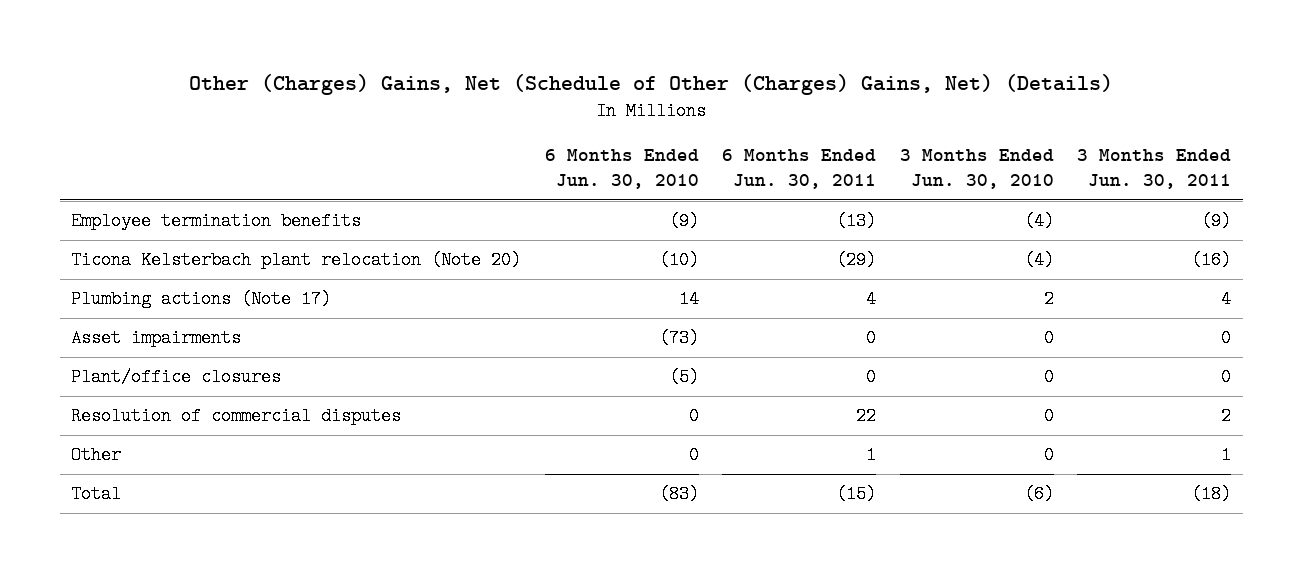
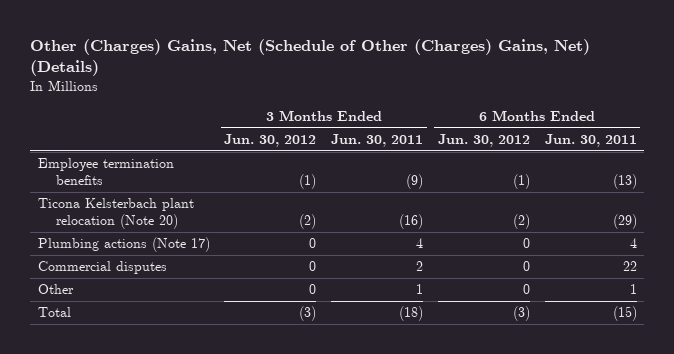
[544,148,699,189] 6 Months Ended Jun. 30, 2010 -> none
[899,148,1054,189] 3 Months Ended Jun. 30, 2010 -> none
none -> [224,133,317,147] Jun. 30, 2012
none -> [437,133,530,147] Jun. 30, 2012
[71,329,242,348] Asset impairments -> none
[71,368,282,387] Plant/office closures -> none
[71,407,402,426] Resolution of commercial disputes -> [37,261,167,275] Commercial disputes

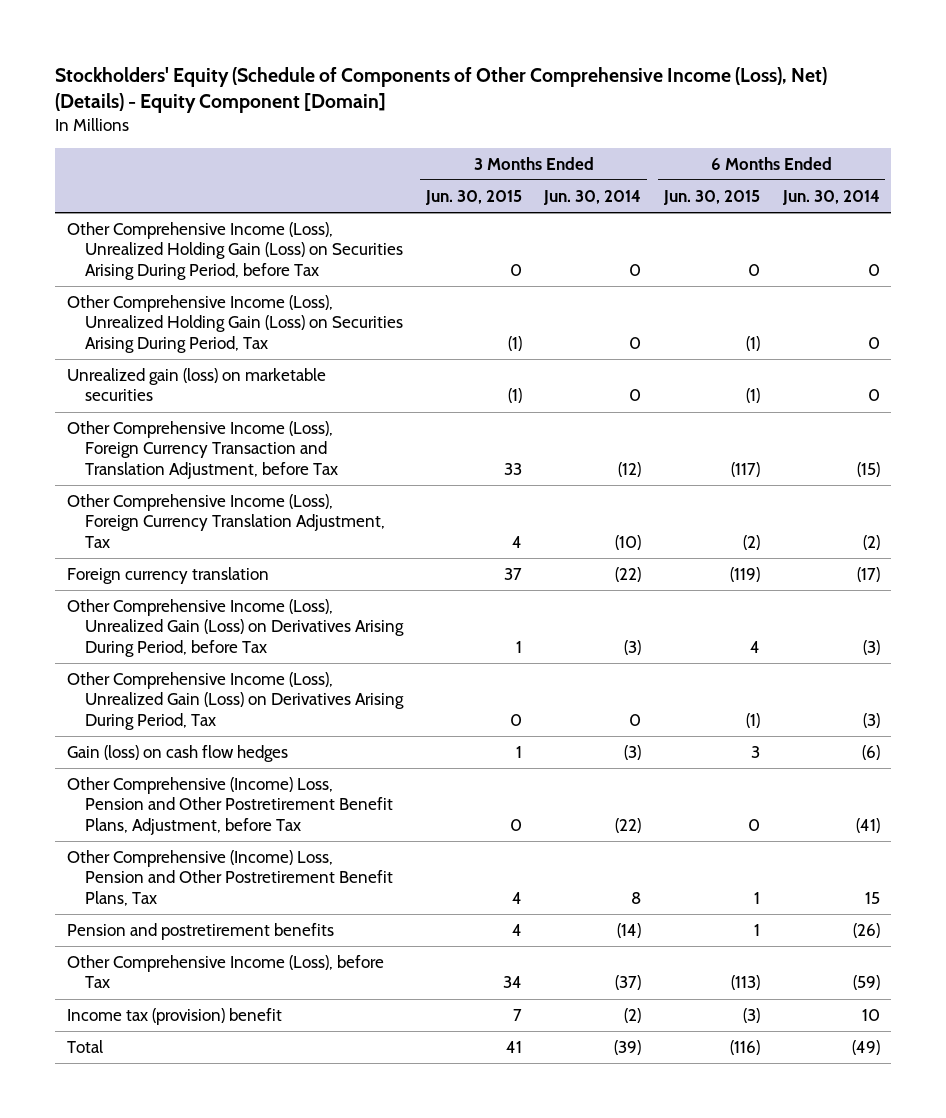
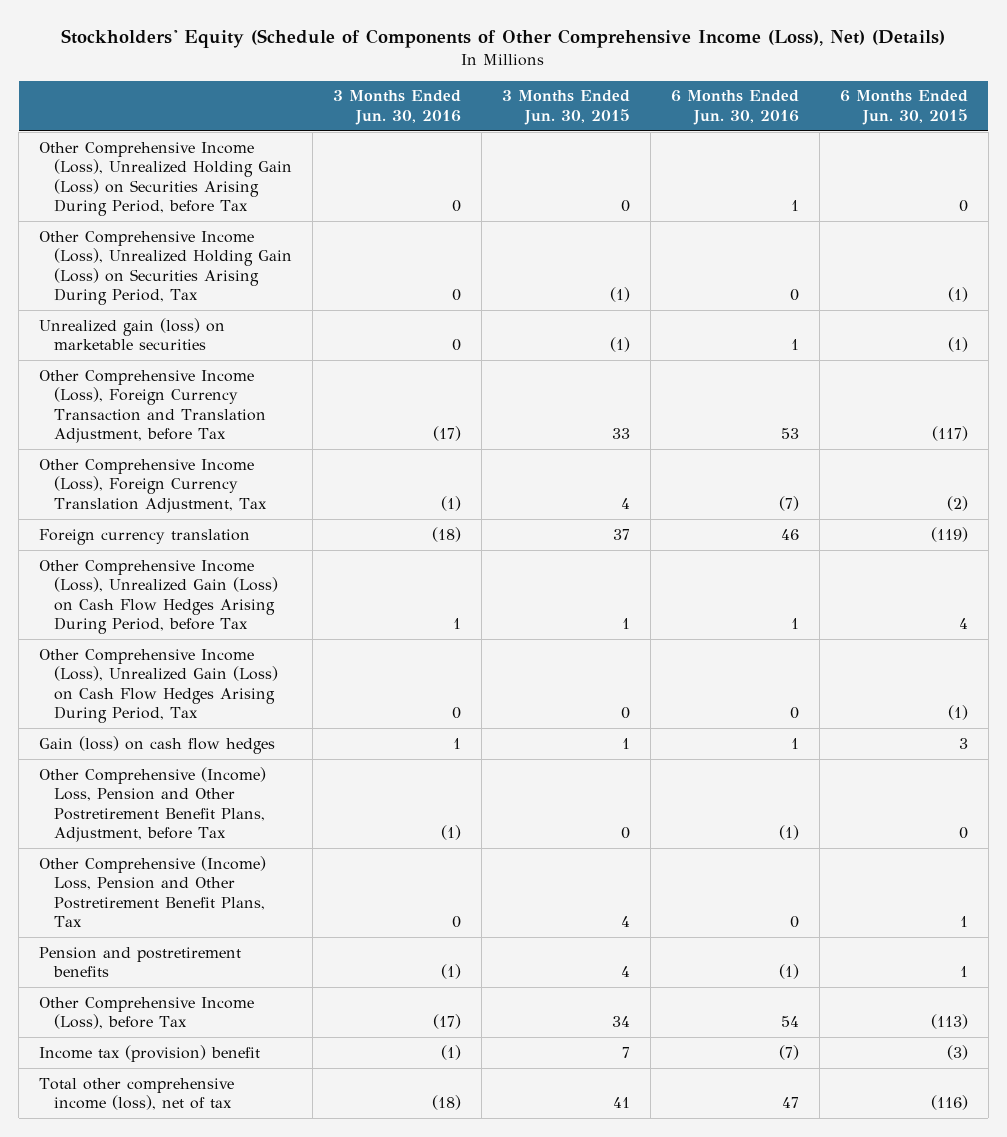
[55,66,828,113] Stockholders' Equity (Schedule of Components of Other Comprehensive Income (Loss), Net) (Details) - Equity Component [Domain] -> [61,29,946,49] Stockholders' Equity (Schedule of Components of Other Comprehensive Income (Loss), Net) (Details)
[543,189,642,205] Jun. 30, 2014 -> none
[781,189,880,205] Jun. 30, 2014 -> none
none -> [333,90,462,125] 3 Months Ended Jun. 30, 2016
none -> [670,90,799,125] 6 Months Ended Jun. 30, 2016
[66,598,405,657] Other Comprehensive Income (Loss), Unrealized Gain (Loss) on Derivatives Arising During Period, before Tax -> [38,559,279,635] Other Comprehensive Income (Loss), Unrealized Gain (Loss) on Cash Flow Hedges Arising During Period, before Tax
[66,671,405,730] Other Comprehensive Income (Loss), Unrealized Gain (Loss) on Derivatives Arising During Period, Tax -> [38,648,279,724] Other Comprehensive Income (Loss), Unrealized Gain (Loss) on Cash Flow Hedges Arising During Period, Tax
[66,1039,103,1053] Total -> [38,1077,234,1111] Total other comprehensive income (loss), net of tax

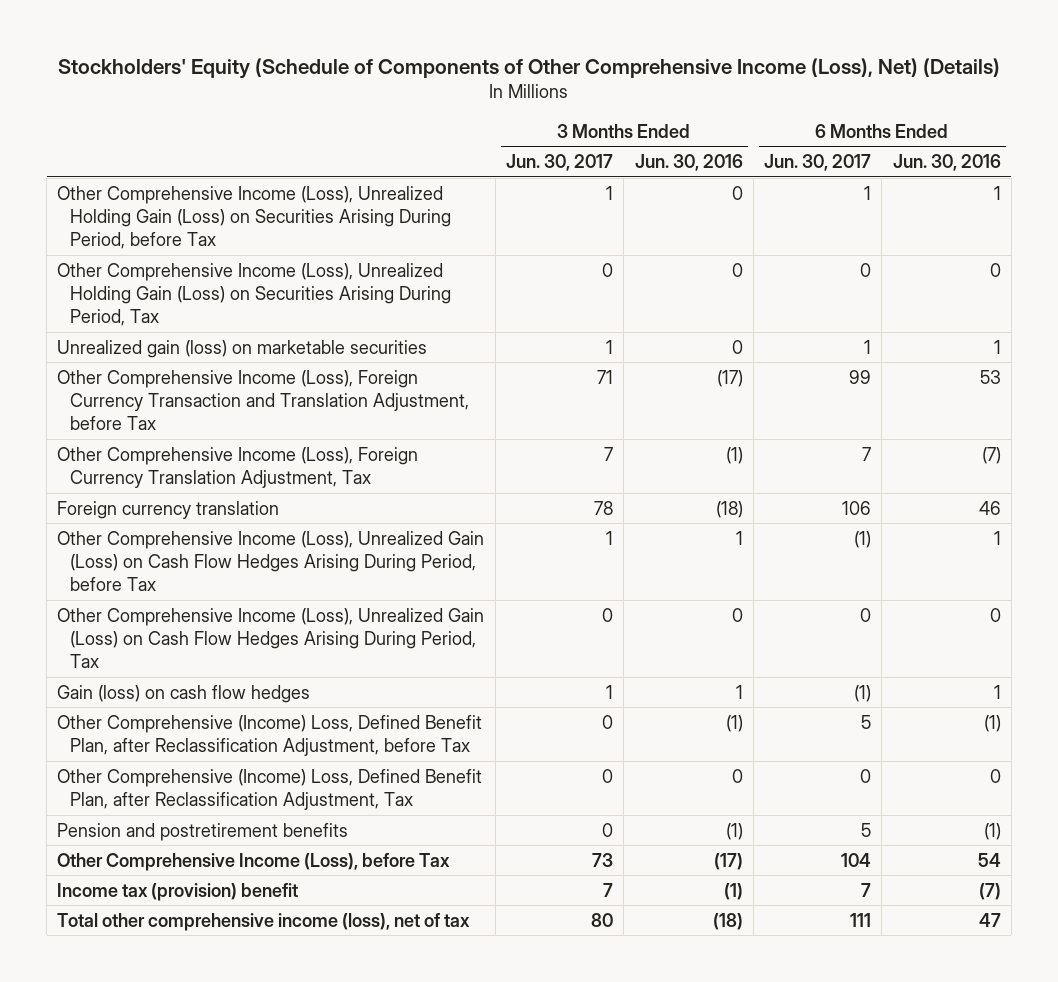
[501,90,630,125] 3 Months Ended Jun. 30, 2015 -> none
[839,90,968,125] 6 Months Ended Jun. 30, 2015 -> none
none -> [505,154,613,172] Jun. 30, 2017
none -> [764,154,872,172] Jun. 30, 2017
[38,766,266,843] Other Comprehensive (Income) Loss, Pension and Other Postretirement Benefit Plans, Adjustment, before Tax -> [57,714,483,756] Other Comprehensive (Income) Loss, Defined Benefit Plan, after Reclassification Adjustment, before Tax
[38,855,266,928] Other Comprehensive (Income) Loss, Pension and Other Postretirement Benefit Plans, Tax -> [57,768,483,810] Other Comprehensive (Income) Loss, Defined Benefit Plan, after Reclassification Adjustment, Tax

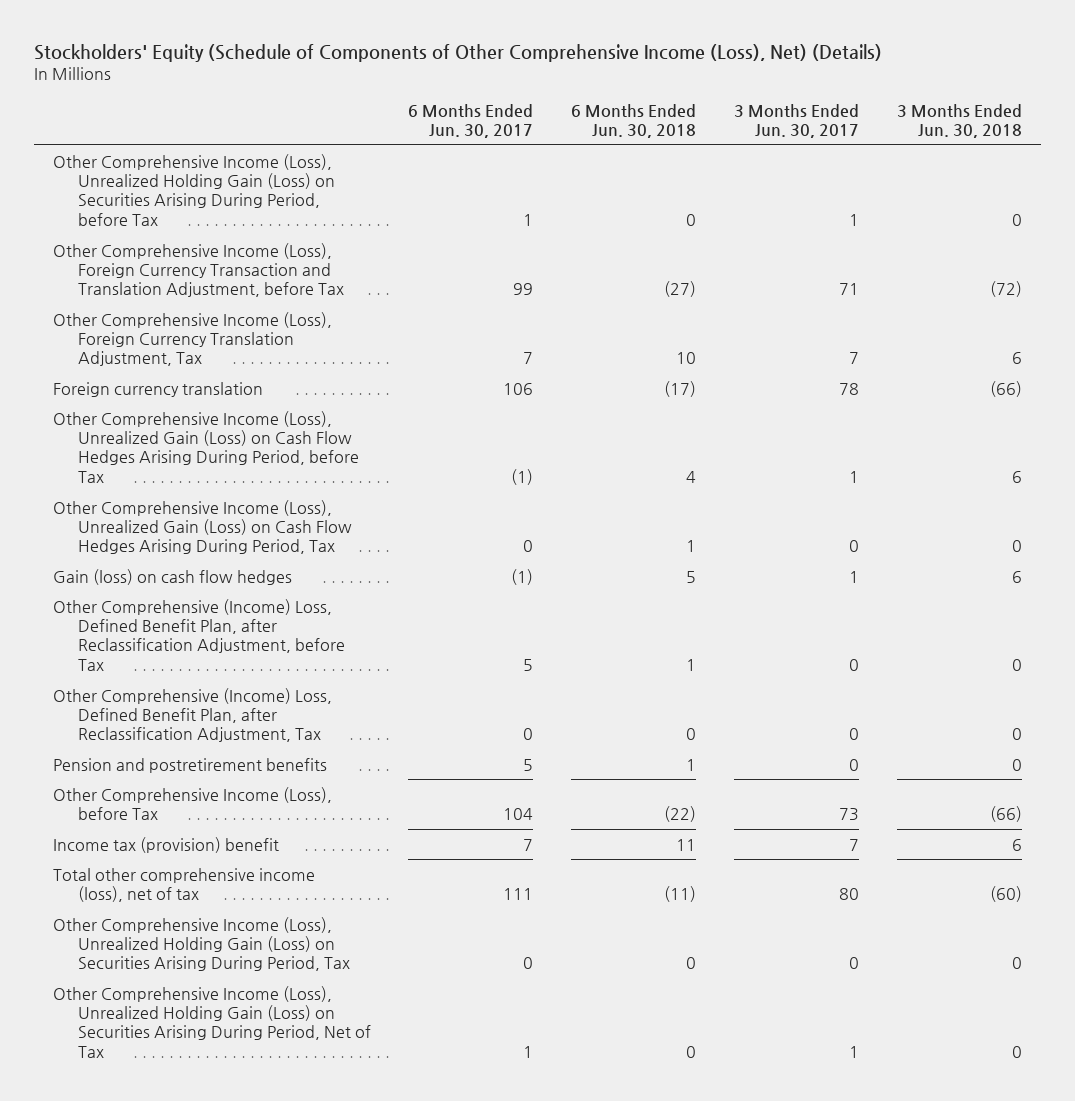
[634,154,743,172] Jun. 30, 2016 -> none
[892,154,1001,172] Jun. 30, 2016 -> none
none -> [571,103,697,139] 6 Months Ended Jun. 30, 2018
none -> [896,103,1022,139] 3 Months Ended Jun. 30, 2018
[57,339,428,358] Unrealized gain (loss) on marketable securities -> none
[57,262,452,326] Other Comprehensive Income (Loss), Unrealized Holding Gain (Loss) on Securities Arising During Period, Tax -> [52,916,350,972] Other Comprehensive Income (Loss), Unrealized Holding Gain (Loss) on Securities Arising During Period, Tax
none -> [52,985,371,1058] Other Comprehensive Income (Loss), Unrealized Holding Gain (Loss) on Securities Arising During Period, Net of Tax

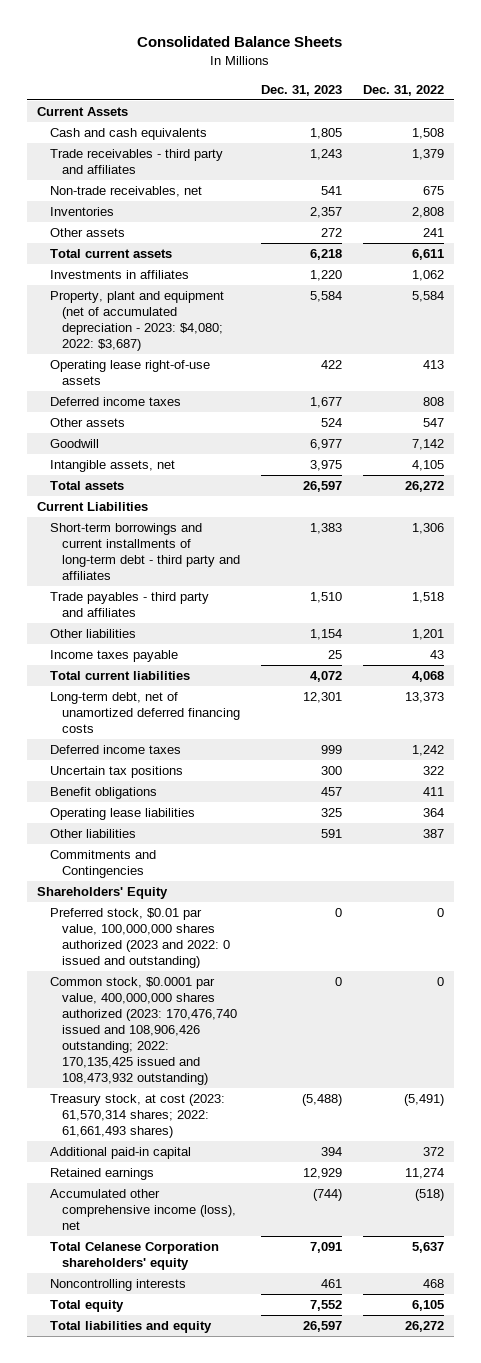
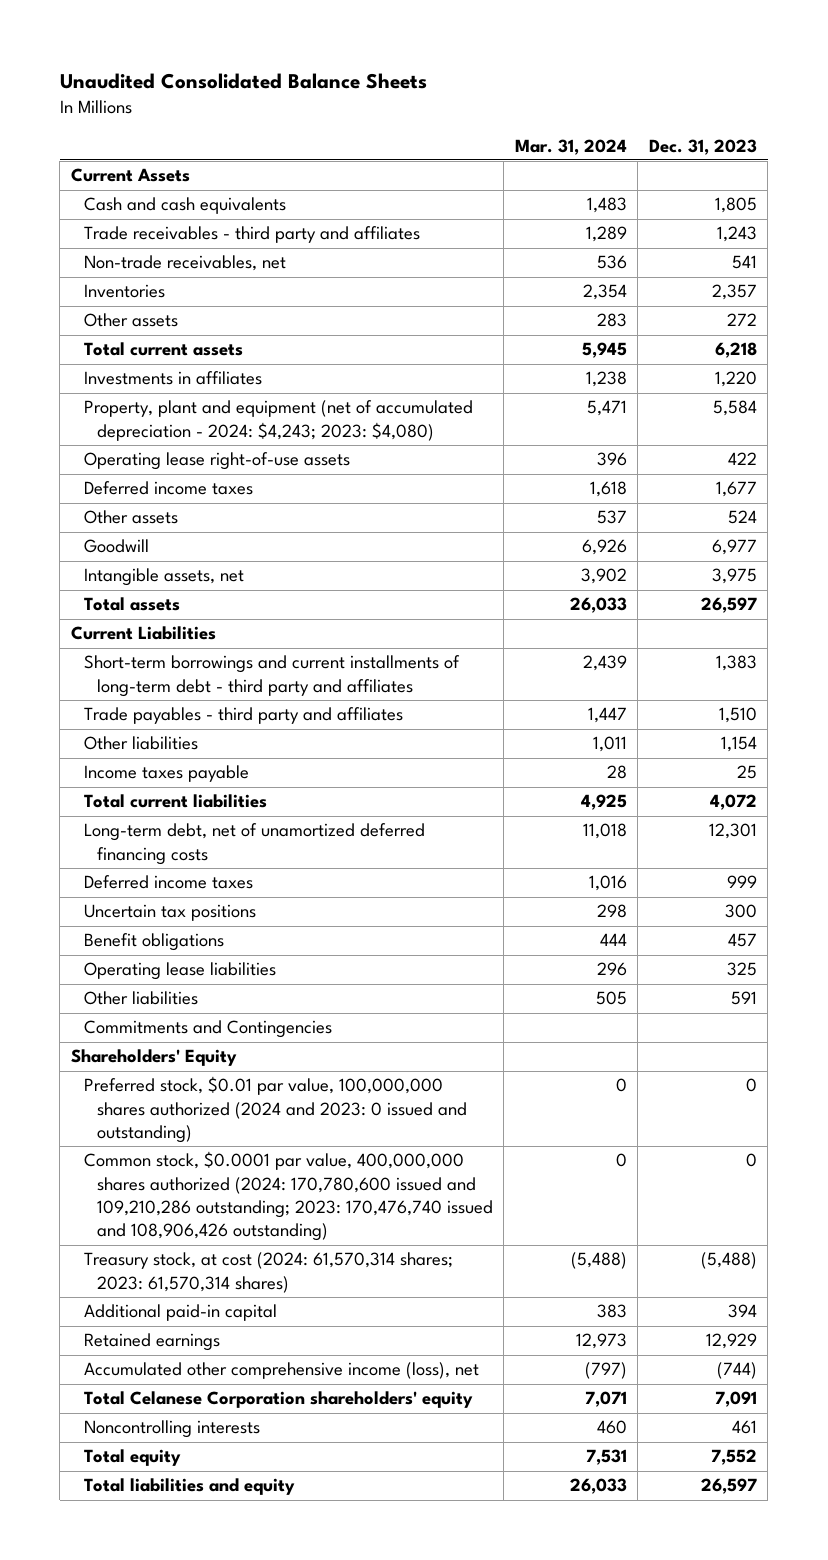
[137,36,343,48] Consolidated Balance Sheets -> [59,73,427,90] Unaudited Consolidated Balance Sheets
[362,84,444,96] Dec. 31, 2022 -> none
none -> [514,138,627,155] Mar. 31, 2024
[49,291,224,352] Property, plant and equipment (net of accumulated depreciation - 2023: $4,080; 2022: $3,687) -> [83,400,473,441] Property, plant and equipment (net of accumulated depreciation - 2024: $4,243; 2023: $4,080)
[49,908,231,969] Preferred stock, $0.01 par value, 100,000,000 shares authorized (2023 and 2022: 0 issued and outstanding) -> [83,1076,467,1143] Preferred stock, $0.01 par value, 100,000,000 shares authorized (2024 and 2023: 0 issued and outstanding)
[49,977,238,1085] Common stock, $0.0001 par value, 400,000,000 shares authorized (2023: 170,476,740 issued and 108,906,426 outstanding; 2022: 170,135,425 issued and 108,473,932 outstanding) -> [83,1151,493,1242] Common stock, $0.0001 par value, 400,000,000 shares authorized (2024: 170,780,600 issued and 109,210,286 outstanding; 2023: 170,476,740 issued and 108,906,426 outstanding)
[49,1094,225,1139] Treasury stock, at cost (2023: 61,570,314 shares; 2022: 61,661,493 shares) -> [83,1252,453,1293] Treasury stock, at cost (2024: 61,570,314 shares; 2023: 61,570,314 shares)

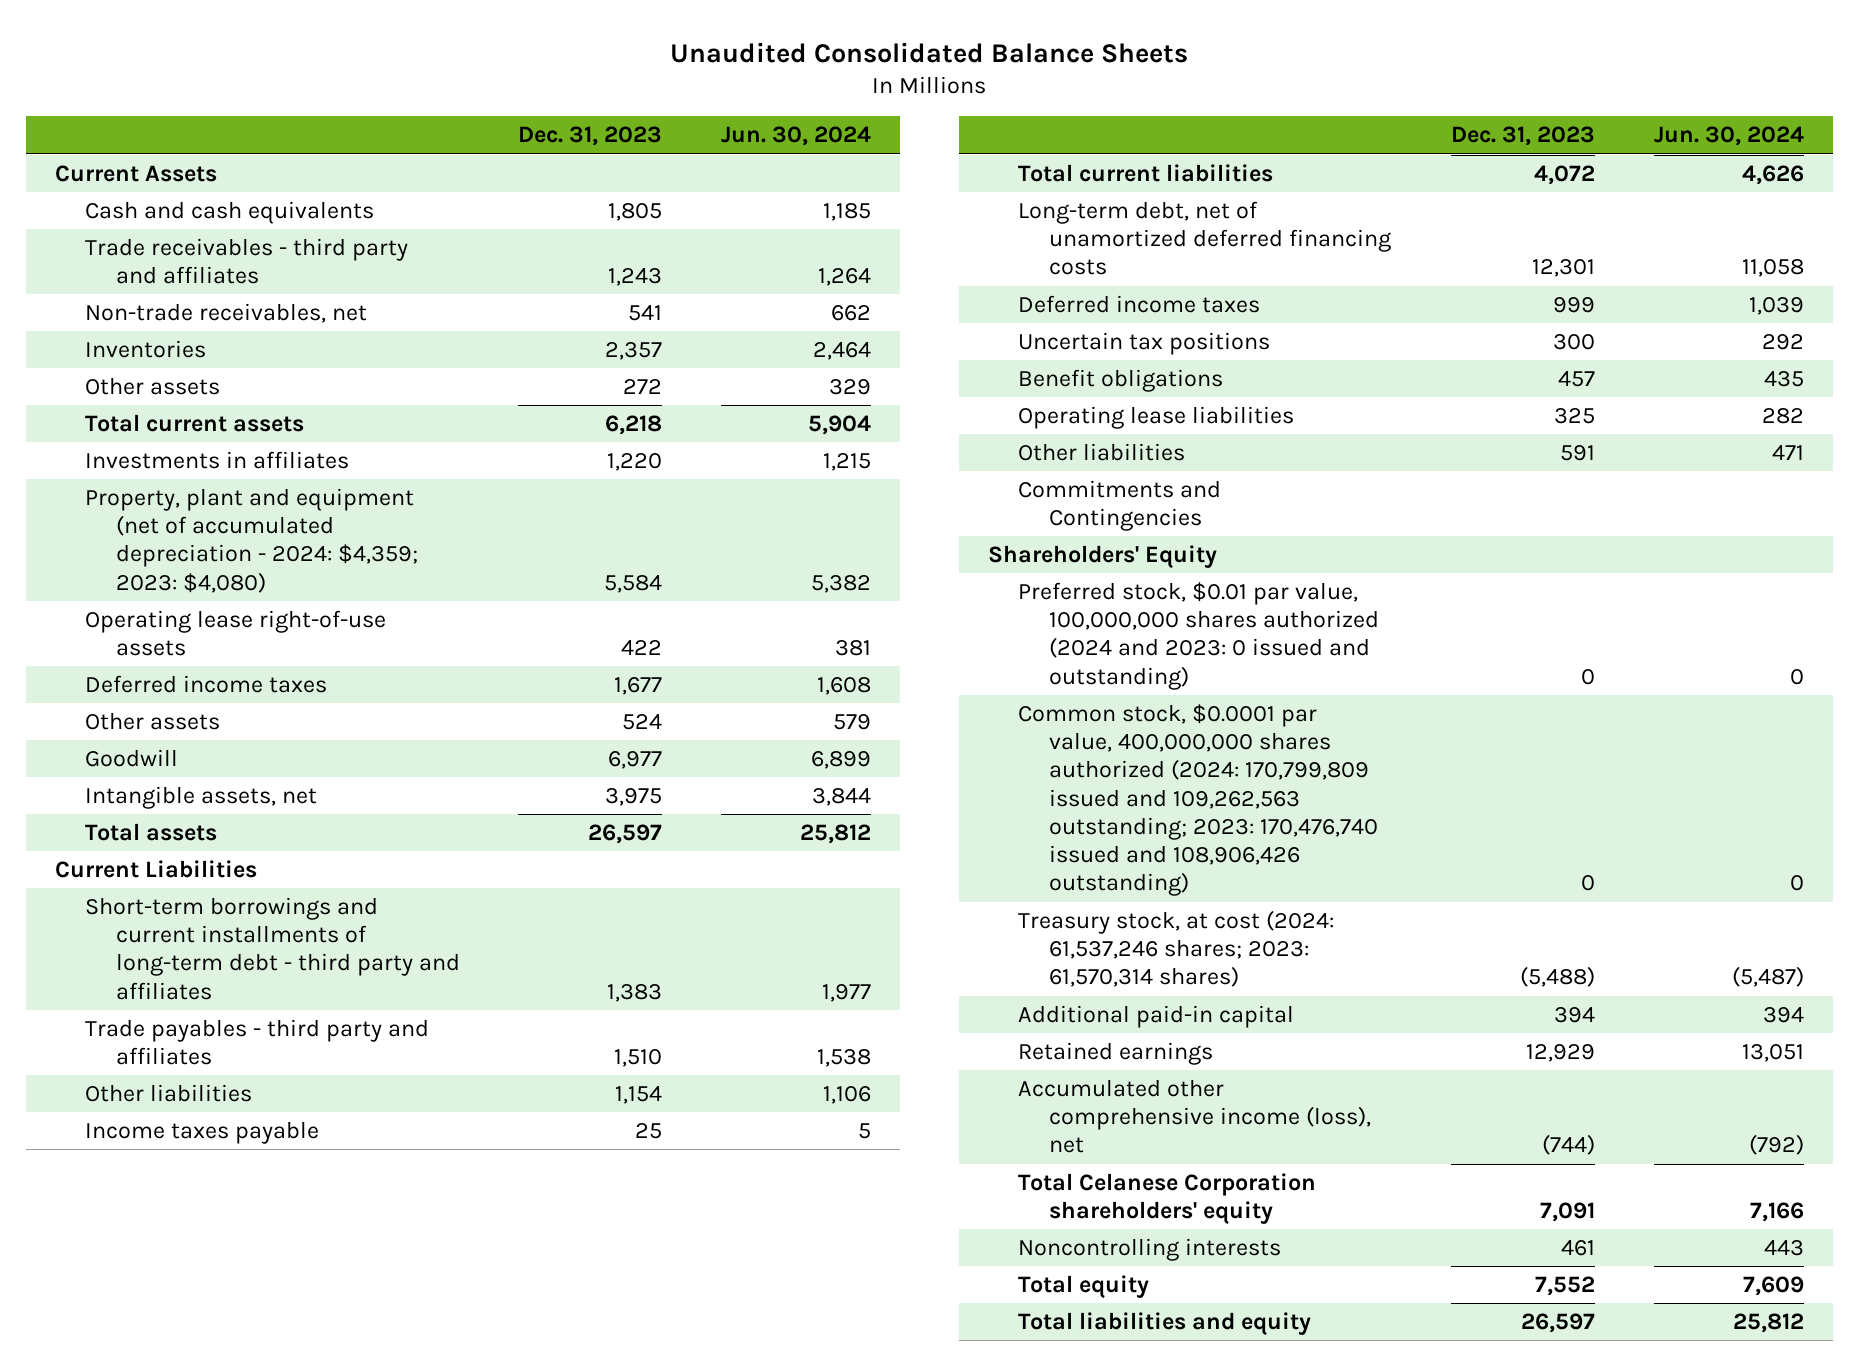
[514,138,627,155] Mar. 31, 2024 -> none
none -> [721,126,872,147] Jun. 30, 2024
[83,400,473,441] Property, plant and equipment (net of accumulated depreciation - 2024: $4,243; 2023: $4,080) -> [85,487,418,593] Property, plant and equipment (net of accumulated depreciation - 2024: $4,359; 2023: $4,080)
[83,1151,493,1242] Common stock, $0.0001 par value, 400,000,000 shares authorized (2024: 170,780,600 issued and 109,210,286 outstanding; 2023: 170,476,740 issued and 108,906,426 outstanding) -> [1018,703,1378,897] Common stock, $0.0001 par value, 400,000,000 shares authorized (2024: 170,799,809 issued and 109,262,563 outstanding; 2023: 170,476,740 issued and 108,906,426 outstanding)
[83,1252,453,1293] Treasury stock, at cost (2024: 61,570,314 shares; 2023: 61,570,314 shares) -> [1018,909,1335,988] Treasury stock, at cost (2024: 61,537,246 shares; 2023: 61,570,314 shares)

